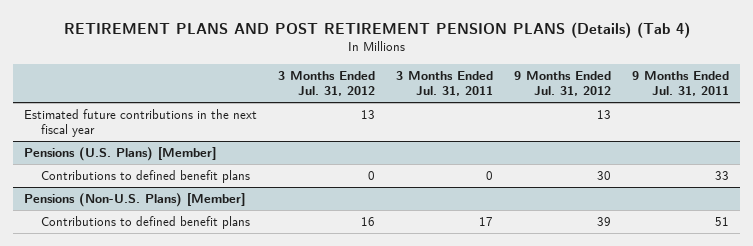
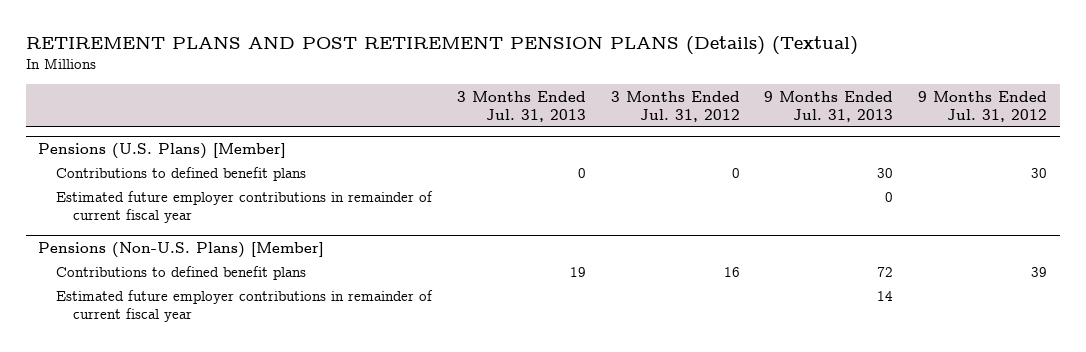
[63,21,690,38] RETIREMENT PLANS AND POST RETIREMENT PENSION PLANS (Details) (Tab 4) -> [25,36,858,56] RETIREMENT PLANS AND POST RETIREMENT PENSION PLANS (Details) (Textual)
[396,70,494,97] 3 Months Ended Jul. 31, 2011 -> none
[632,70,730,97] 9 Months Ended Jul. 31, 2011 -> none
none -> [456,90,586,122] 3 Months Ended Jul. 31, 2013
none -> [764,90,894,122] 9 Months Ended Jul. 31, 2013
[23,108,257,138] Estimated future contributions in the next fiscal year -> none
none -> [55,191,433,224] Estimated future employer contributions in remainder of current fiscal year
none -> [55,290,433,323] Estimated future employer contributions in remainder of current fiscal year

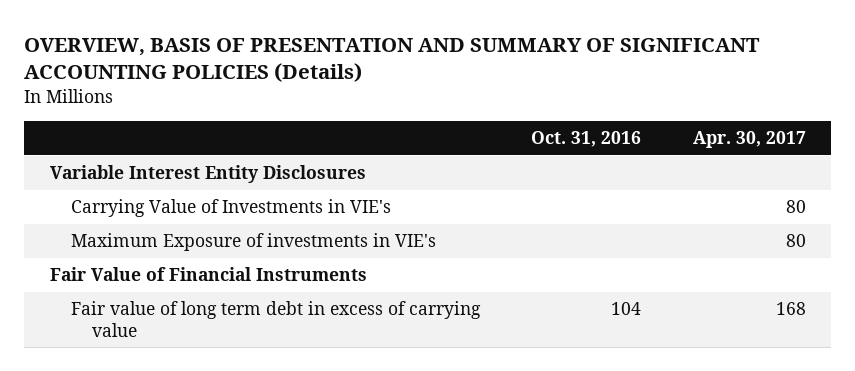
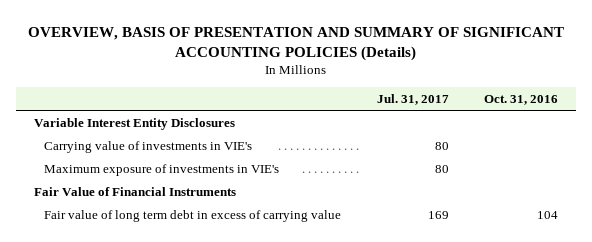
[692,131,806,149] Apr. 30, 2017 -> none
none -> [376,93,449,105] Jul. 31, 2017
[70,199,391,218] Carrying Value of Investments in VIE's -> [44,140,253,153] Carrying value of investments in VIE's
[70,233,436,252] Maximum Exposure of investments in VIE's -> [44,163,280,176] Maximum exposure of investments in VIE's

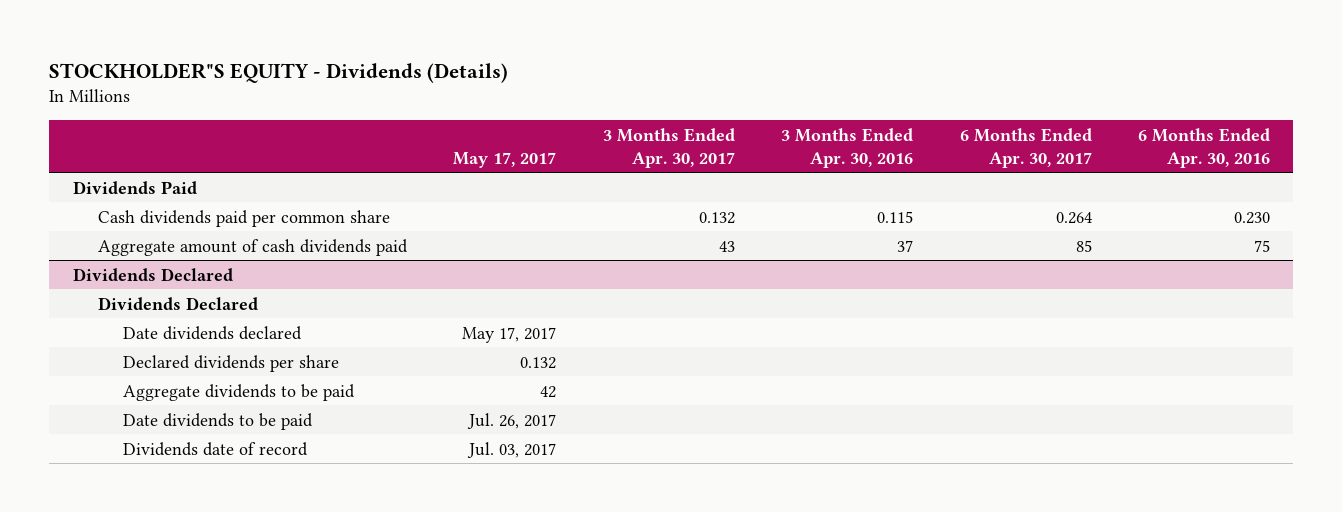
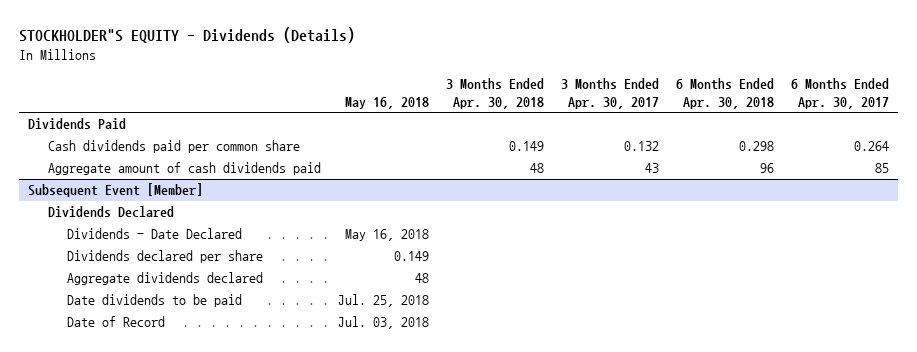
[453,151,557,168] May 17, 2017 -> none
[781,127,914,168] 3 Months Ended Apr. 30, 2016 -> none
[1137,127,1270,168] 6 Months Ended Apr. 30, 2016 -> none
none -> [344,96,429,109] May 16, 2018
none -> [445,77,544,109] 3 Months Ended Apr. 30, 2018
none -> [676,77,775,109] 6 Months Ended Apr. 30, 2018
[72,267,233,281] Dividends Declared -> [27,183,203,198] Subsequent Event [Member]
[122,383,355,401] Aggregate dividends to be paid -> none
[122,325,302,340] Date dividends declared -> [67,228,243,240] Dividends - Date Declared
[122,354,339,372] Declared dividends per share -> [67,250,264,264] Dividends declared per share
none -> [67,272,264,286] Aggregate dividends declared
[122,441,308,456] Dividends date of record -> [67,316,166,328] Date of Record

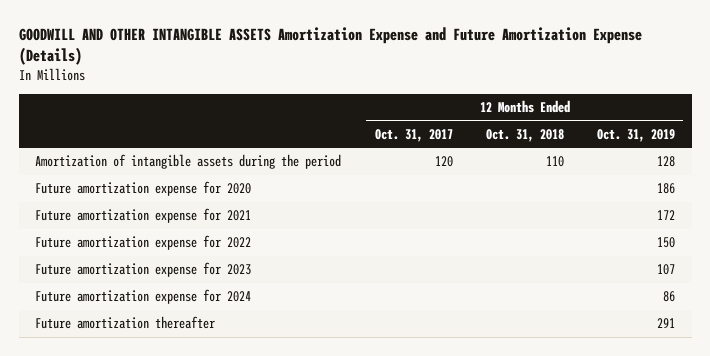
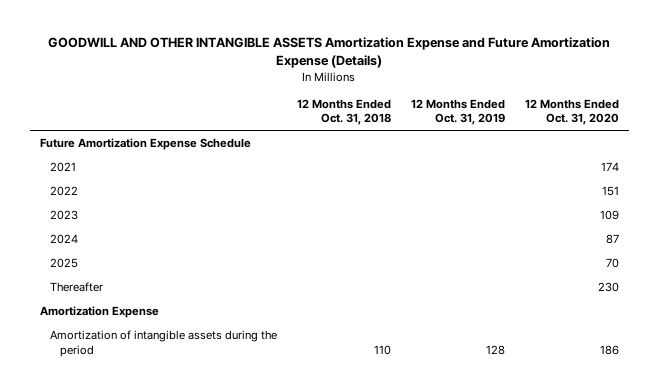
[374,128,453,142] Oct. 31, 2017 -> none
none -> [524,98,619,126] 12 Months Ended Oct. 31, 2020
none -> [39,137,251,150] Future Amortization Expense Schedule
none -> [49,161,76,172] 2021
none -> [49,185,78,196] 2022
none -> [49,209,78,220] 2023
none -> [49,233,78,244] 2024
none -> [49,257,78,268] 2025
none -> [49,281,103,292] Thereafter
none -> [39,305,159,318] Amortization Expense
[35,181,252,197] Future amortization expense for 2020 -> none
[35,208,252,224] Future amortization expense for 2021 -> none
[35,235,252,251] Future amortization expense for 2022 -> none
[35,262,252,278] Future amortization expense for 2023 -> none
[35,289,252,305] Future amortization expense for 2024 -> none
[35,316,216,330] Future amortization thereafter -> none

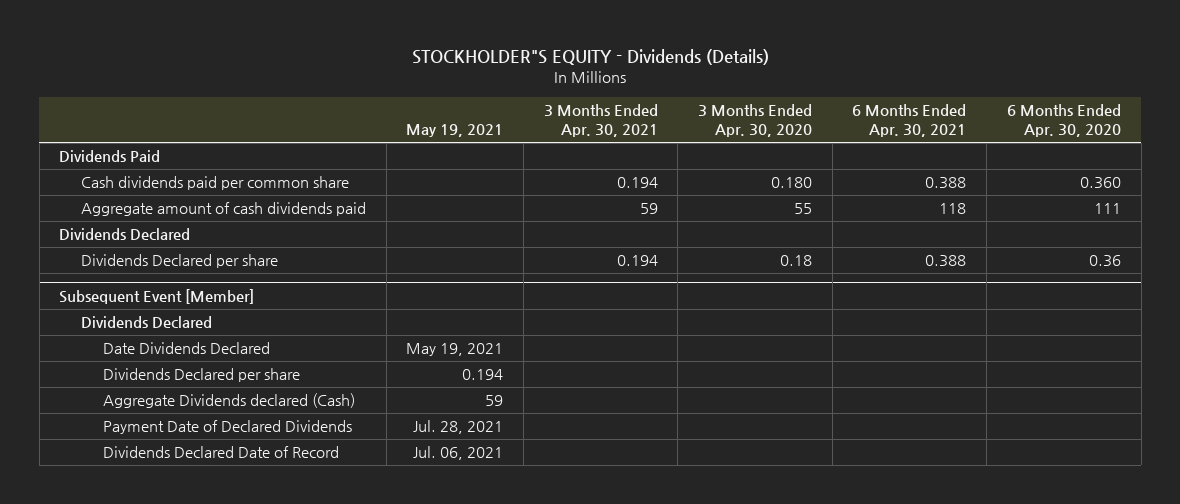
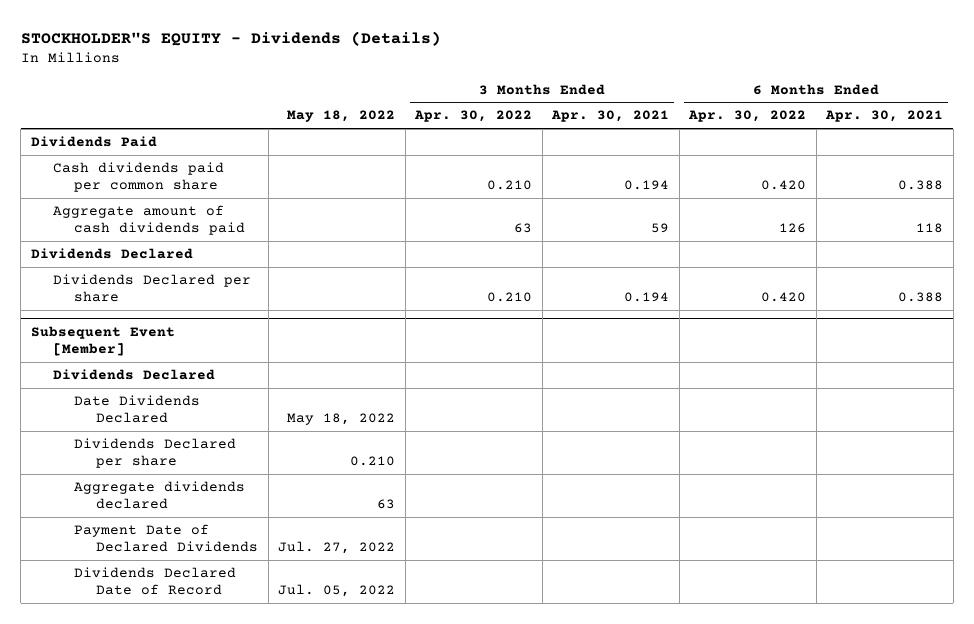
[406,124,504,138] May 19, 2021 -> none
[698,104,813,138] 3 Months Ended Apr. 30, 2020 -> none
[1006,104,1121,138] 6 Months Ended Apr. 30, 2020 -> none
none -> [287,110,396,123] May 18, 2022
none -> [414,110,533,123] Apr. 30, 2022
none -> [688,110,807,123] Apr. 30, 2022
[102,393,355,409] Aggregate Dividends declared (Cash) -> [74,481,246,510] Aggregate dividends declared

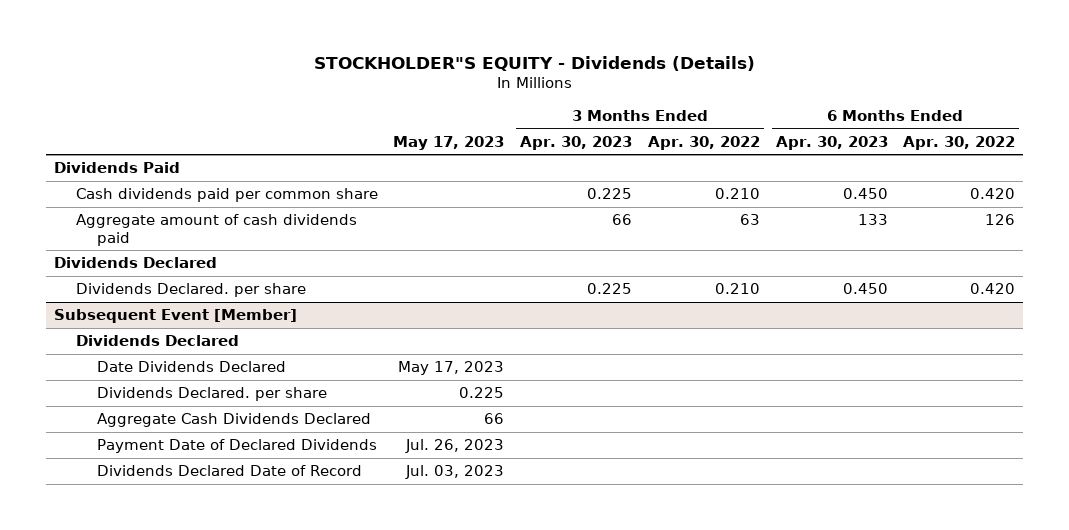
[287,110,396,123] May 18, 2022 -> none
[551,110,670,123] Apr. 30, 2021 -> none
[825,110,944,123] Apr. 30, 2021 -> none
none -> [393,135,505,150] May 17, 2023
none -> [520,135,633,150] Apr. 30, 2023
none -> [775,135,888,150] Apr. 30, 2023
[52,274,251,303] Dividends Declared per share -> [75,283,306,298] Dividends Declared. per share
[74,438,237,469] Dividends Declared per share -> [97,387,328,402] Dividends Declared. per share
[74,481,246,510] Aggregate dividends declared -> [97,413,372,428] Aggregate Cash Dividends Declared

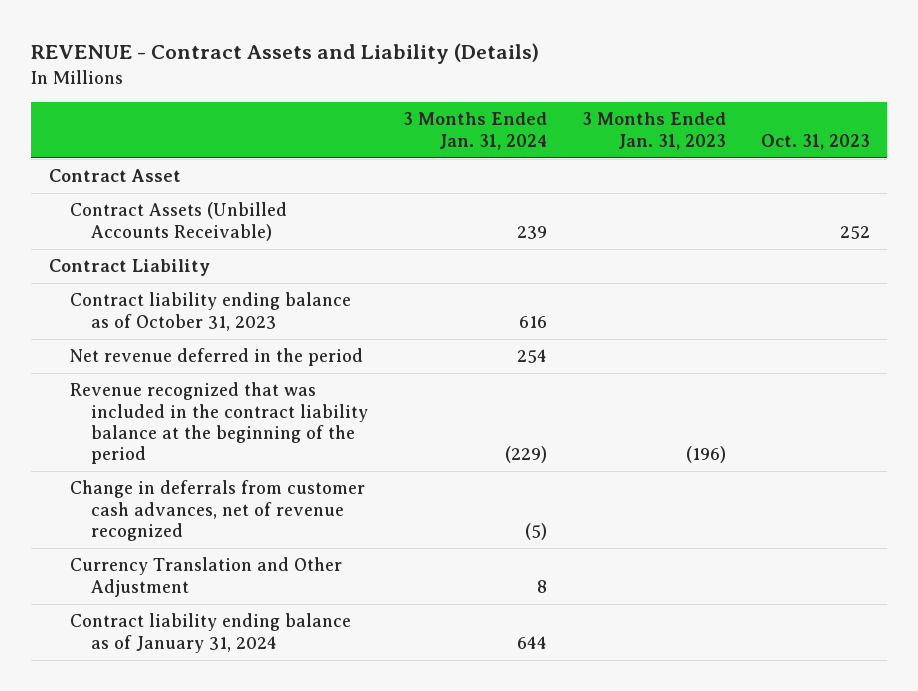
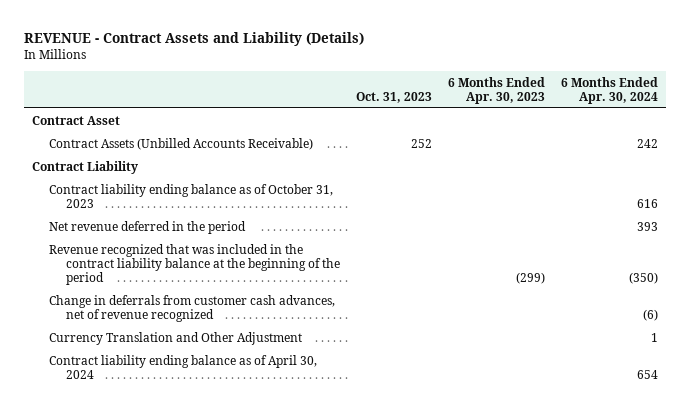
[402,112,547,150] 3 Months Ended Jan. 31, 2024 -> none
[581,112,726,150] 3 Months Ended Jan. 31, 2023 -> none
none -> [448,76,546,104] 6 Months Ended Apr. 30, 2023
none -> [561,76,659,104] 6 Months Ended Apr. 30, 2024
[69,613,351,653] Contract liability ending balance as of January 31, 2024 -> [49,354,318,379] Contract liability ending balance as of April 30, 2024

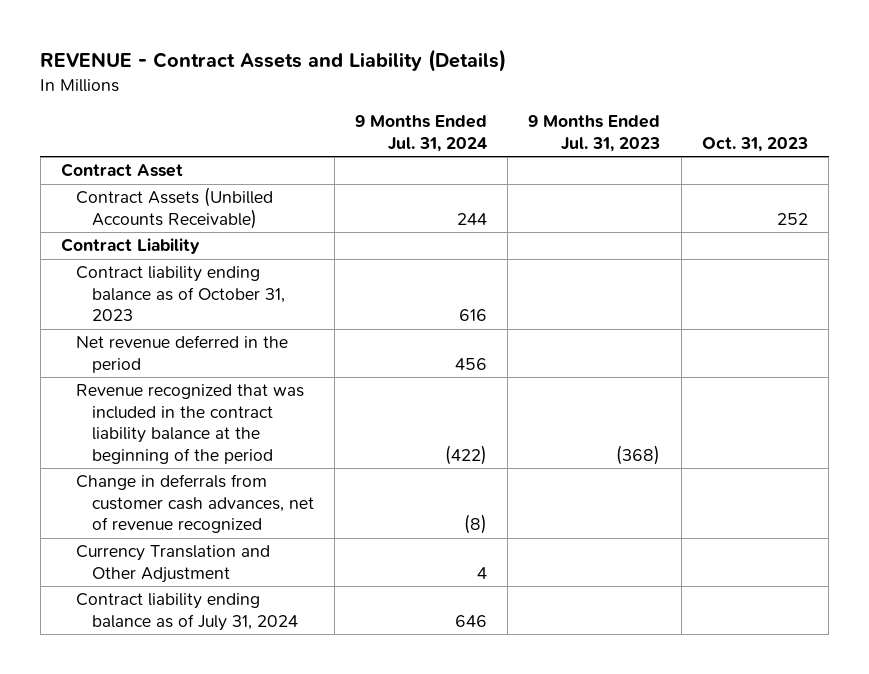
[448,76,546,104] 6 Months Ended Apr. 30, 2023 -> none
[561,76,659,104] 6 Months Ended Apr. 30, 2024 -> none
none -> [355,115,488,152] 9 Months Ended Jul. 31, 2024
none -> [528,115,661,152] 9 Months Ended Jul. 31, 2023
[49,354,318,379] Contract liability ending balance as of April 30, 2024 -> [76,593,298,631] Contract liability ending balance as of July 31, 2024

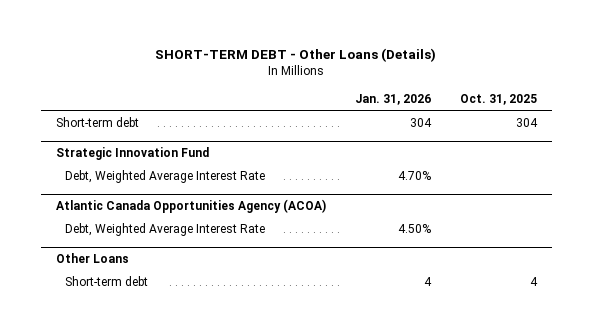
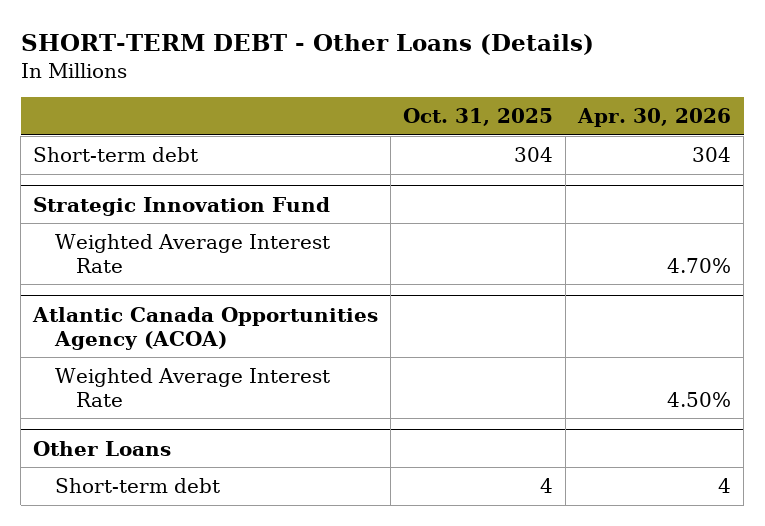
[354,94,431,106] Jan. 31, 2026 -> none
none -> [577,108,732,128] Apr. 30, 2026
[64,169,265,183] Debt, Weighted Average Interest Rate -> [54,233,330,273] Weighted Average Interest Rate
[64,222,265,236] Debt, Weighted Average Interest Rate -> [54,367,330,407] Weighted Average Interest Rate

